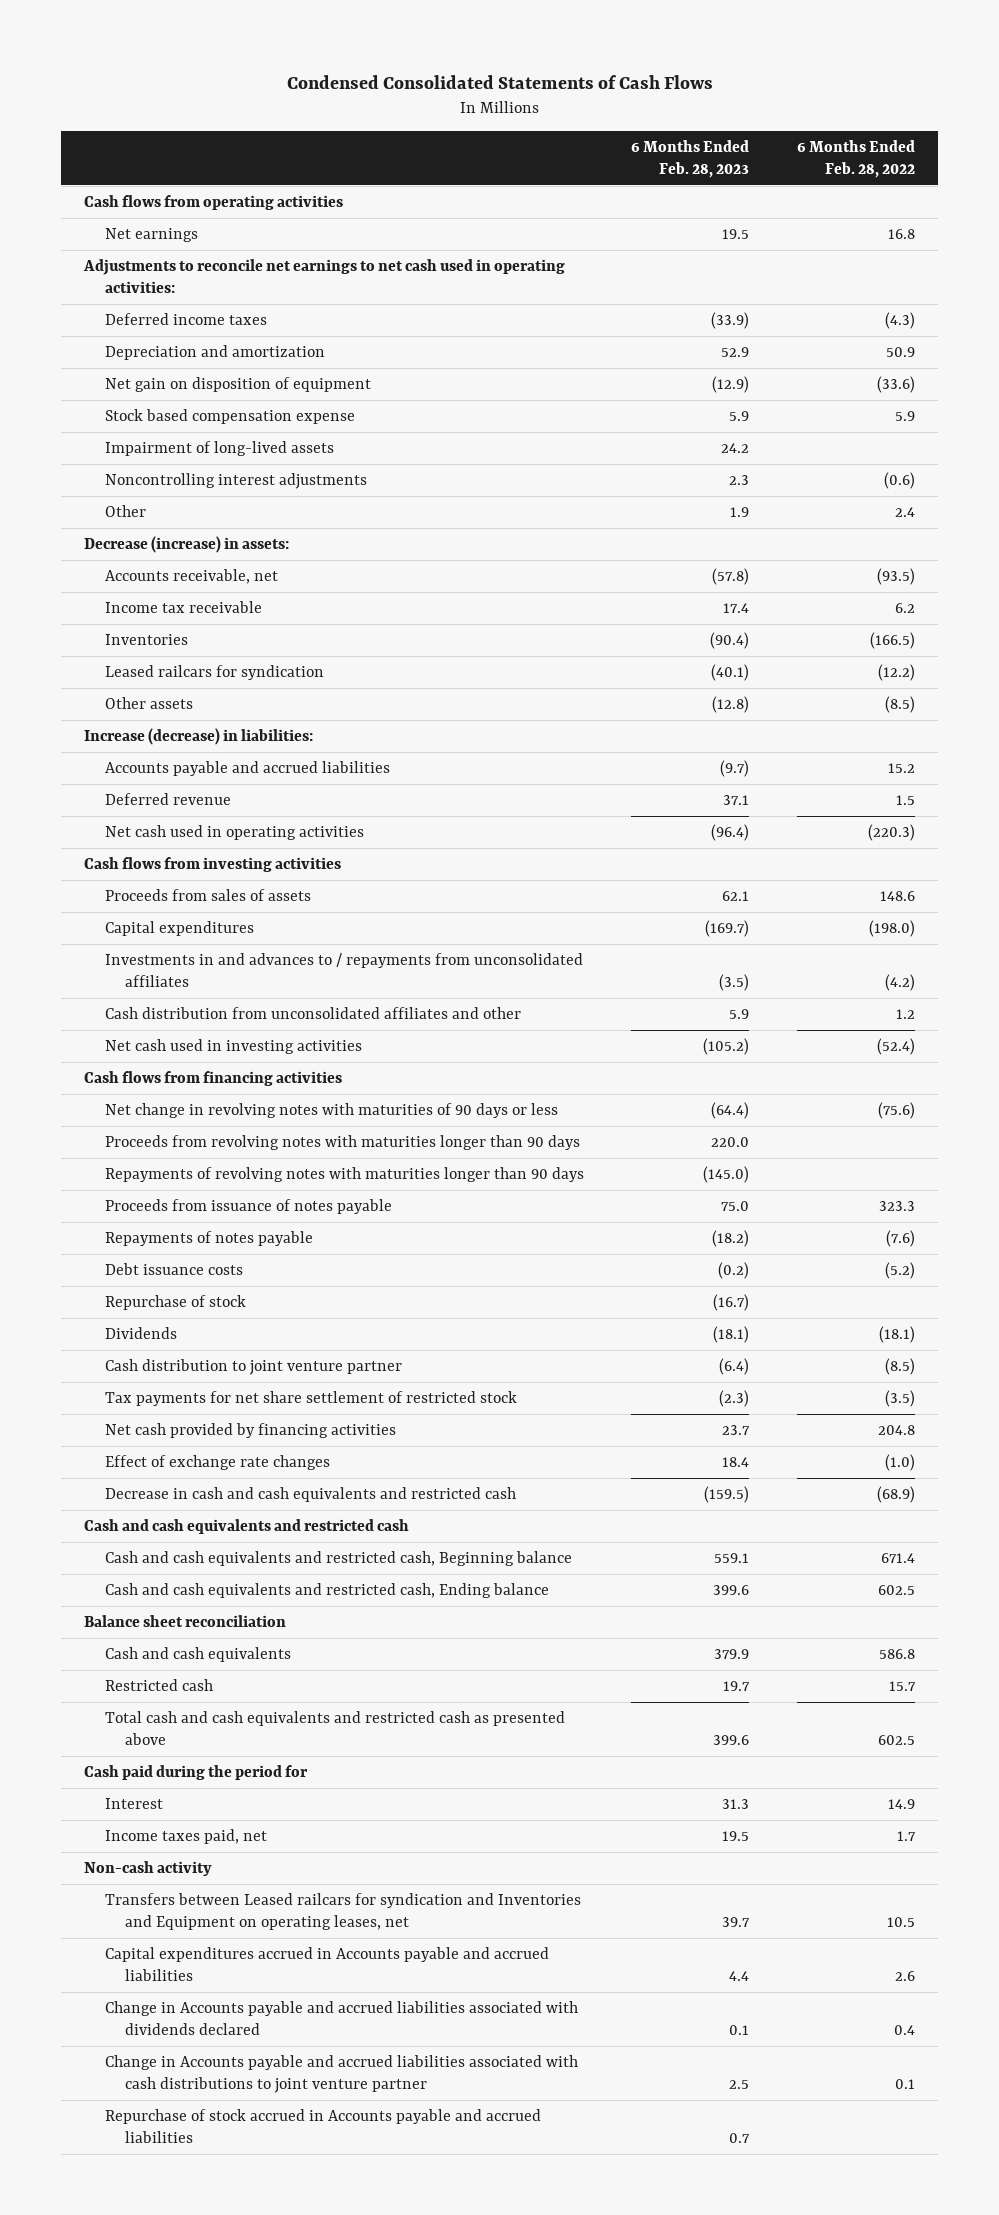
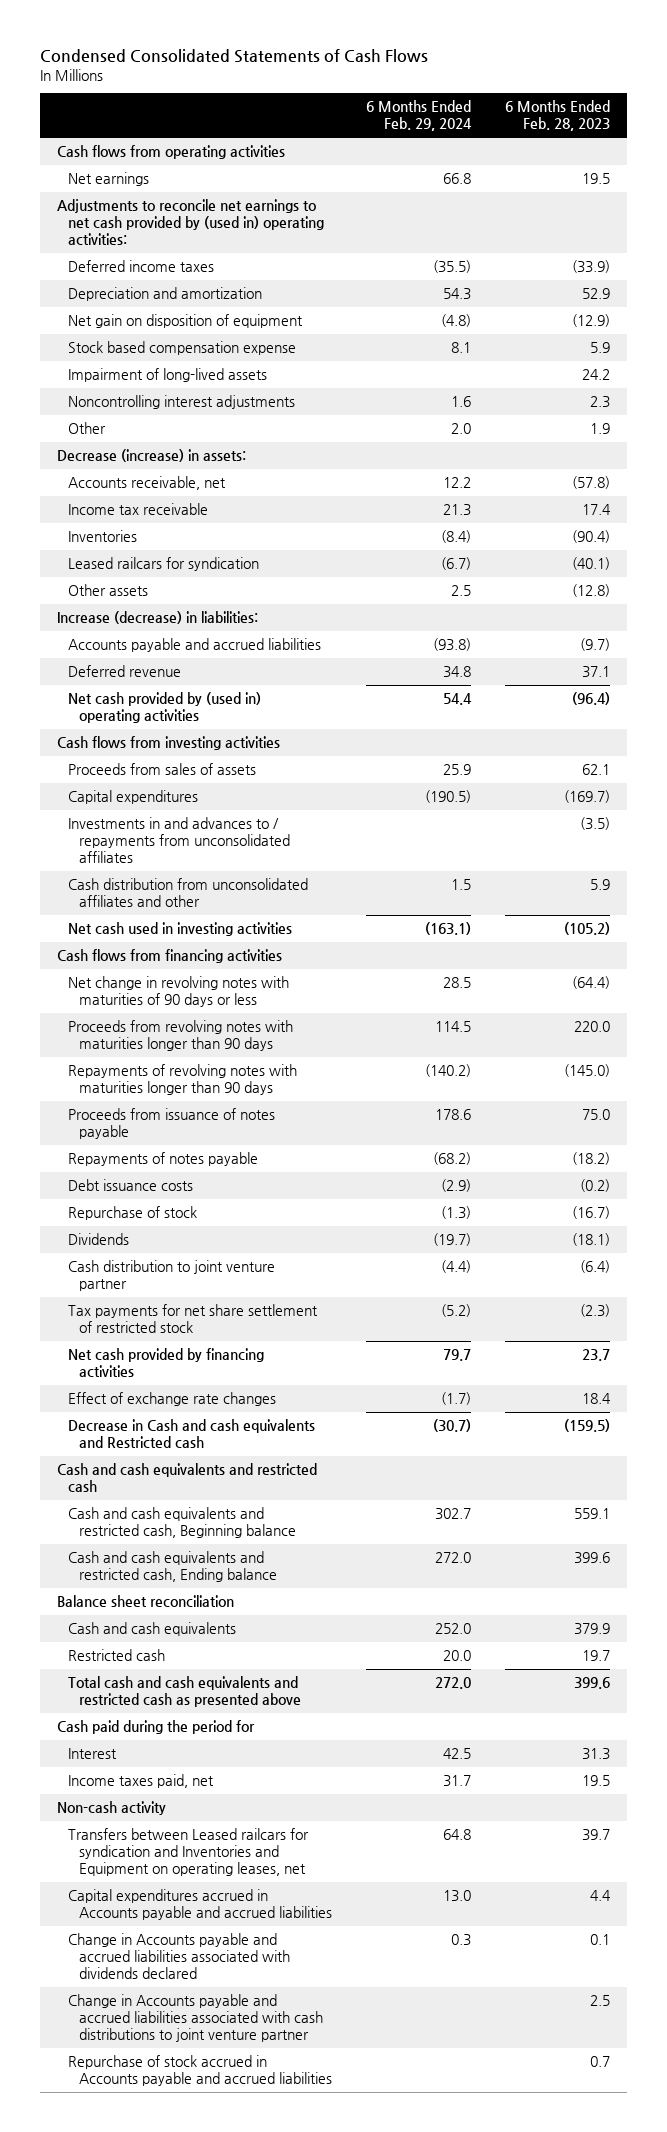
[796,139,915,178] 6 Months Ended Feb. 28, 2022 -> none
none -> [365,100,472,132] 6 Months Ended Feb. 29, 2024
[83,259,566,294] Adjustments to reconcile net earnings to net cash used in operating activities: -> [57,199,325,246] Adjustments to reconcile net earnings to net cash provided by (used in) operating activities:
[104,825,364,841] Net cash used in operating activities -> [68,692,262,724] Net cash provided by (used in) operating activities
[104,1487,516,1503] Decrease in cash and cash equivalents and restricted cash -> [68,1419,316,1449] Decrease in Cash and cash equivalents and Restricted cash

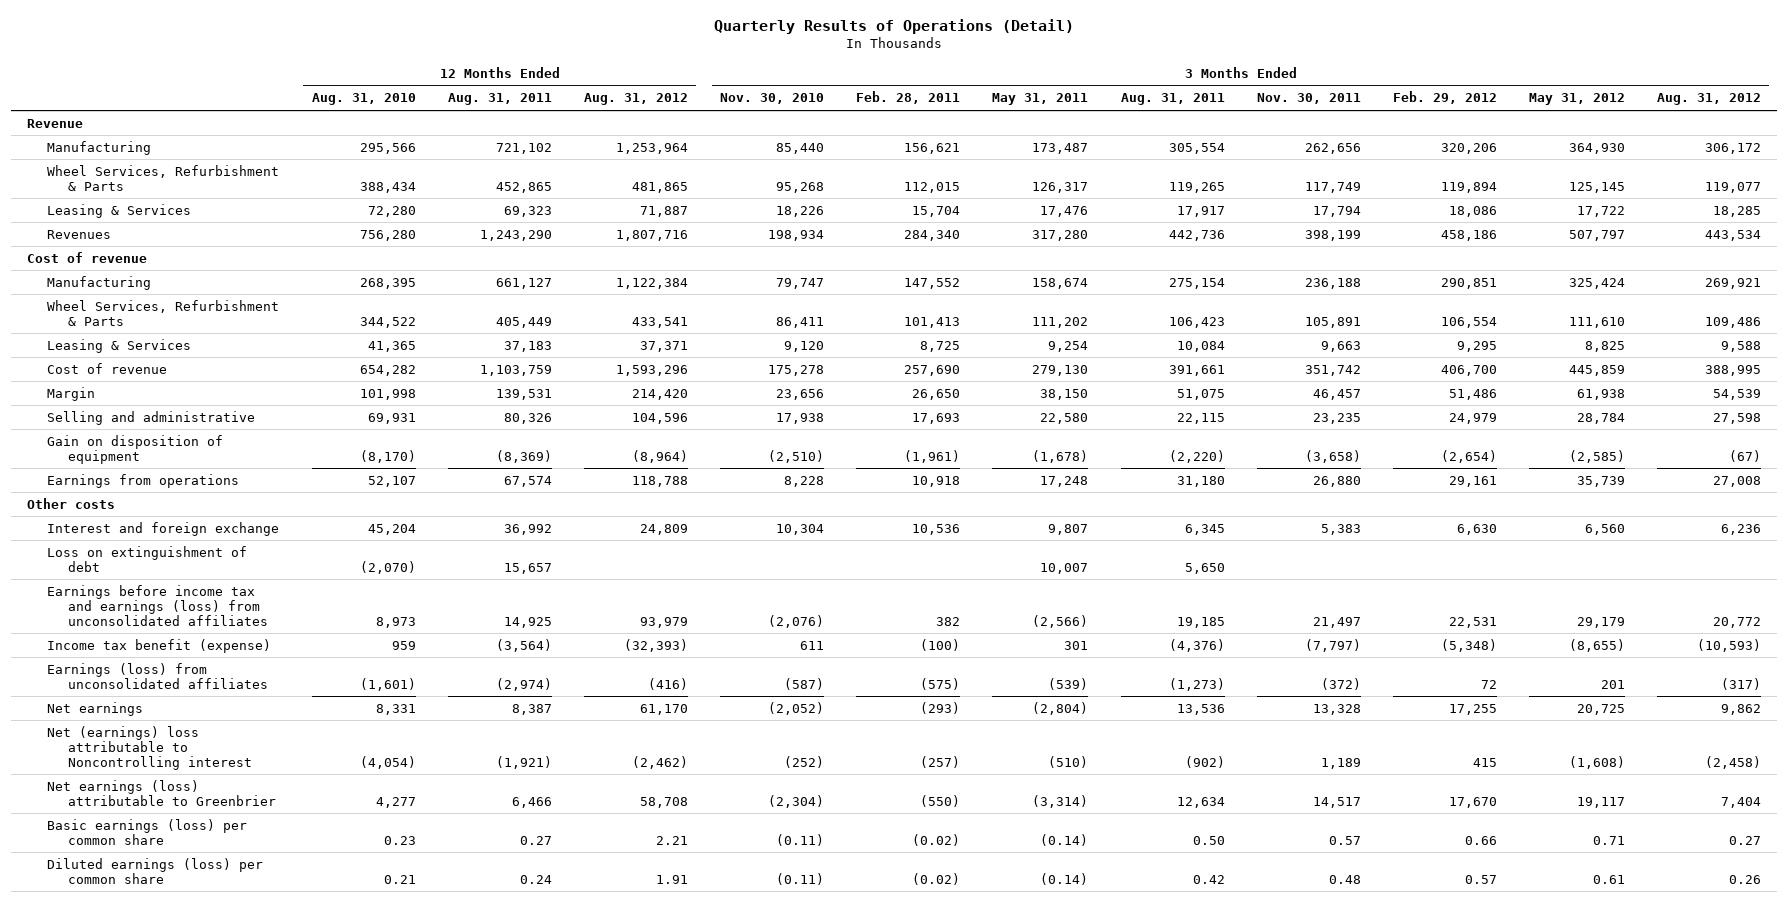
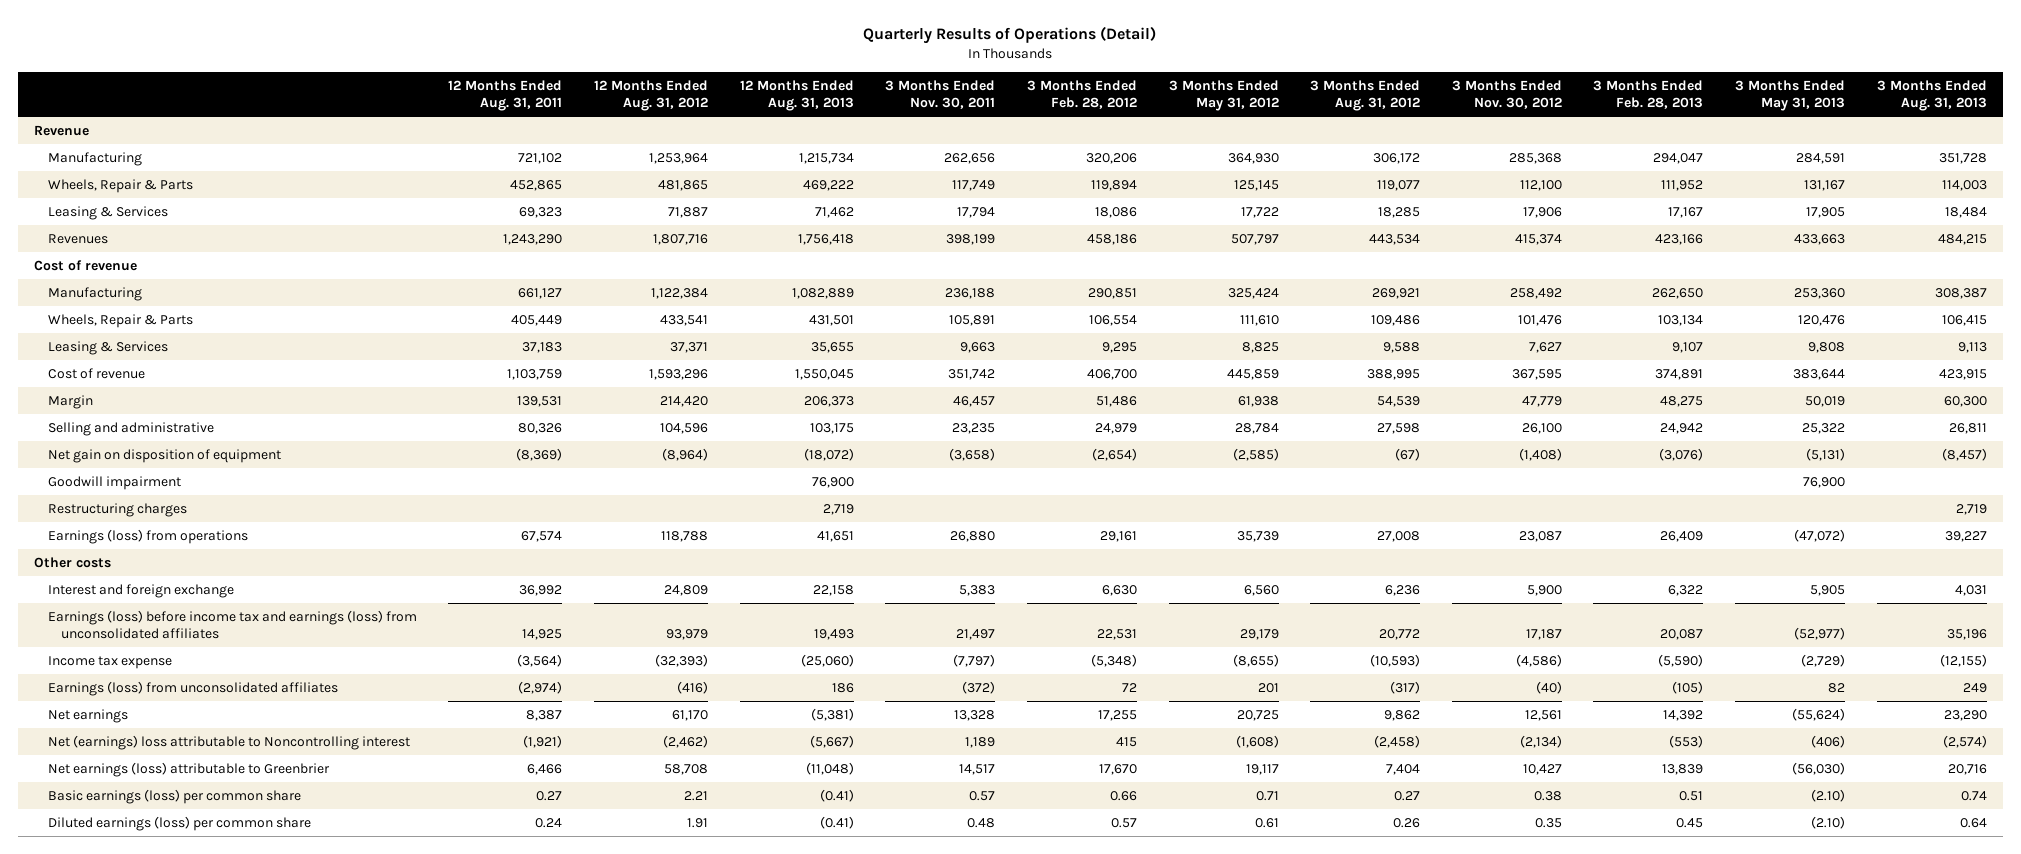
[311,93,416,106] Aug. 31, 2010 -> none
[720,93,825,105] Nov. 30, 2010 -> none
[856,91,961,105] Feb. 28, 2011 -> none
[992,93,1089,106] May 31, 2011 -> none
[1120,93,1225,106] Aug. 31, 2011 -> none
[1392,91,1497,105] Feb. 29, 2012 -> none
none -> [739,79,854,111] 12 Months Ended Aug. 31, 2013
none -> [1026,79,1137,109] 3 Months Ended Feb. 28, 2012
none -> [1451,79,1562,109] 3 Months Ended Nov. 30, 2012
none -> [1593,79,1704,109] 3 Months Ended Feb. 28, 2013
none -> [1735,79,1846,111] 3 Months Ended May 31, 2013
none -> [1876,79,1987,111] 3 Months Ended Aug. 31, 2013
[47,164,280,191] Wheel Services, Refurbishment & Parts -> [47,178,193,193] Wheels, Repair & Parts
[47,299,280,326] Wheel Services, Refurbishment & Parts -> [47,313,193,328] Wheels, Repair & Parts
[47,434,224,464] Gain on disposition of equipment -> [47,448,281,463] Net gain on disposition of equipment
none -> [47,475,181,490] Goodwill impairment
none -> [47,502,187,517] Restructuring charges
[47,473,240,488] Earnings from operations -> [47,528,248,544] Earnings (loss) from operations
[47,545,248,572] Loss on extinguishment of debt -> none
[47,584,268,626] Earnings before income tax and earnings (loss) from unconsolidated affiliates -> [47,609,417,639] Earnings (loss) before income tax and earnings (loss) from unconsolidated affiliates
[47,638,272,653] Income tax benefit (expense) -> [47,655,172,669] Income tax expense

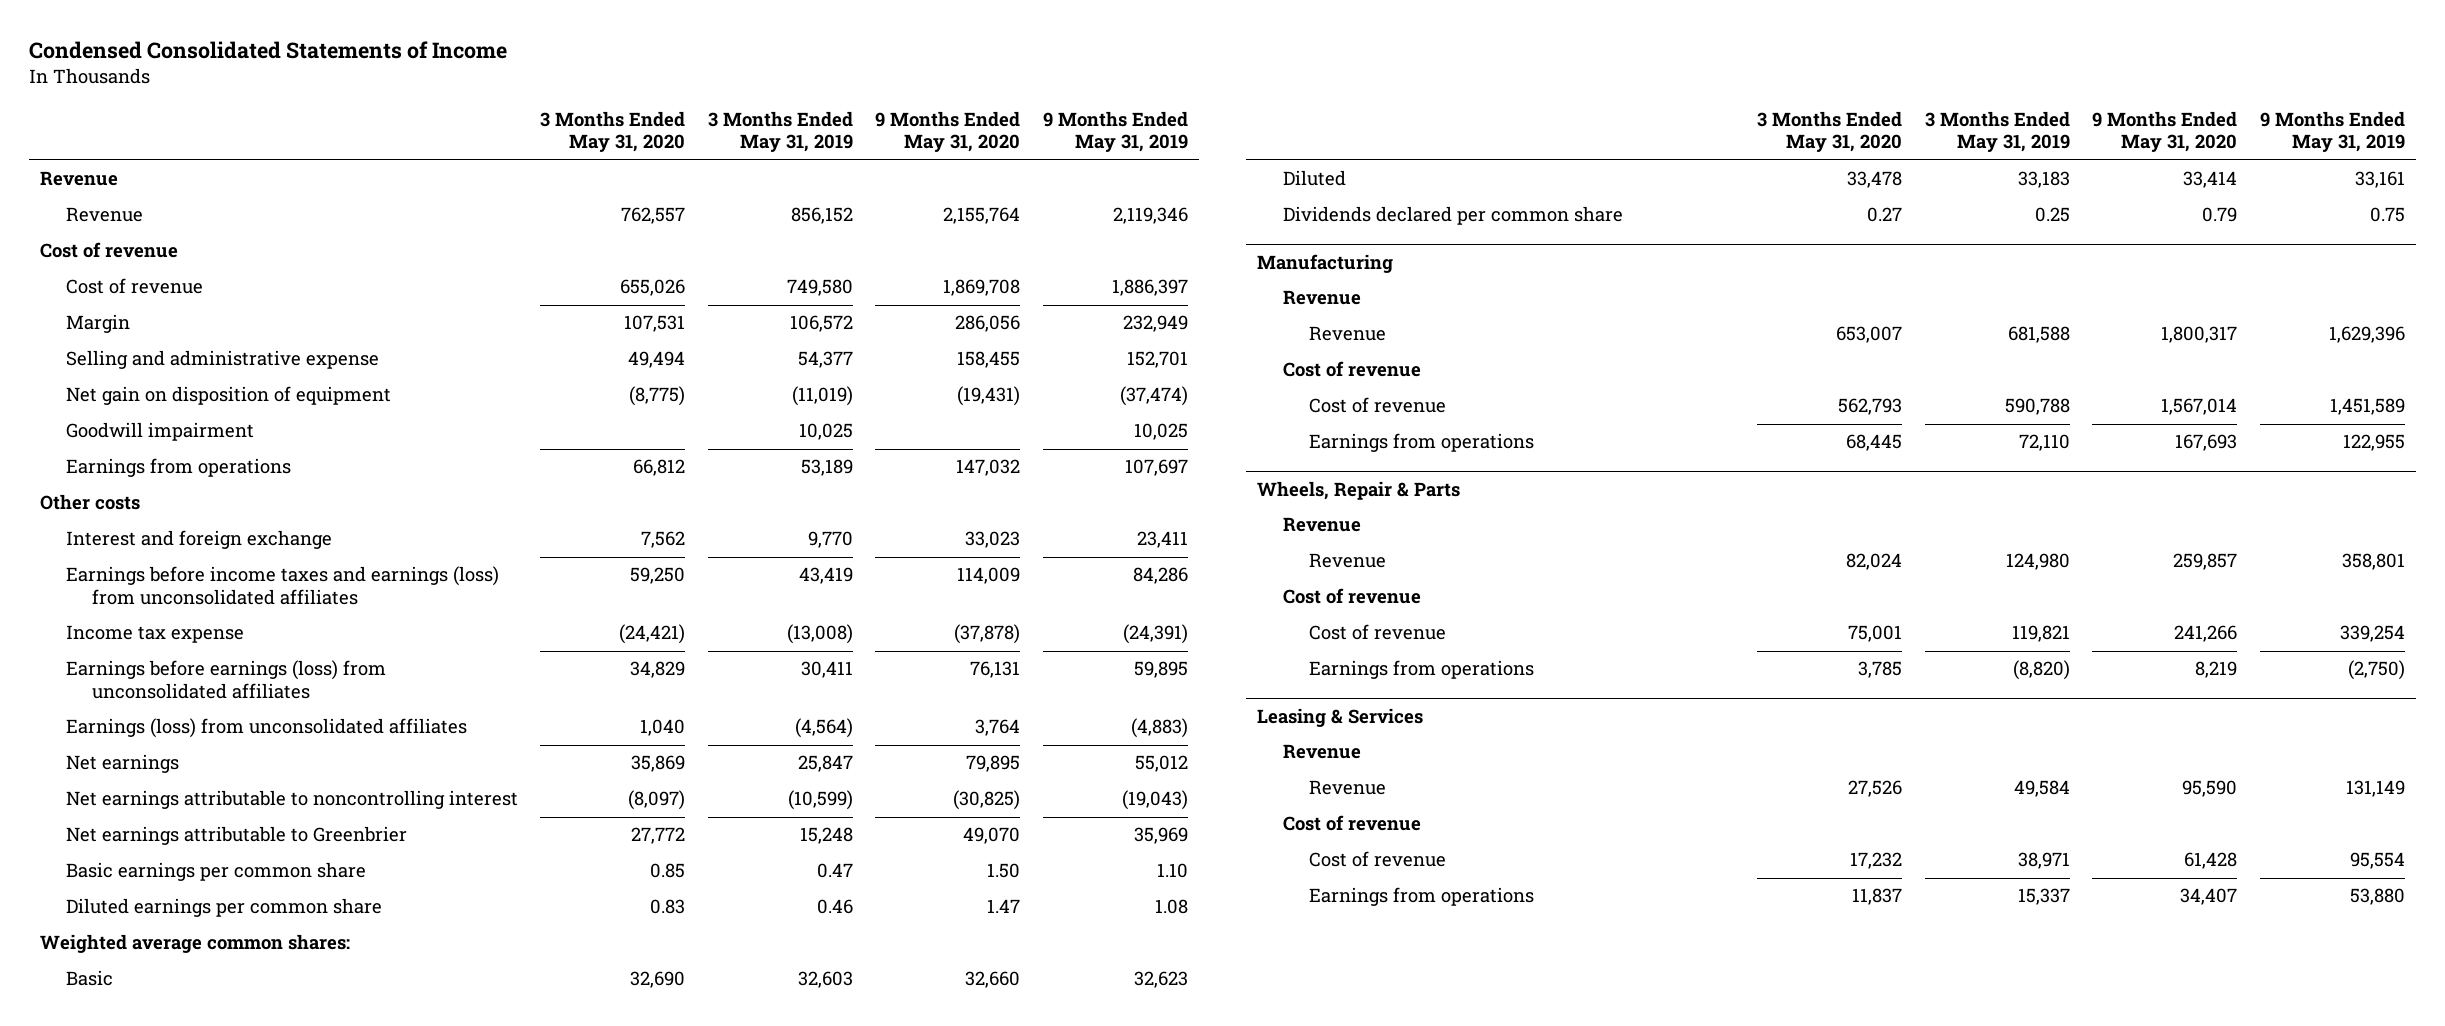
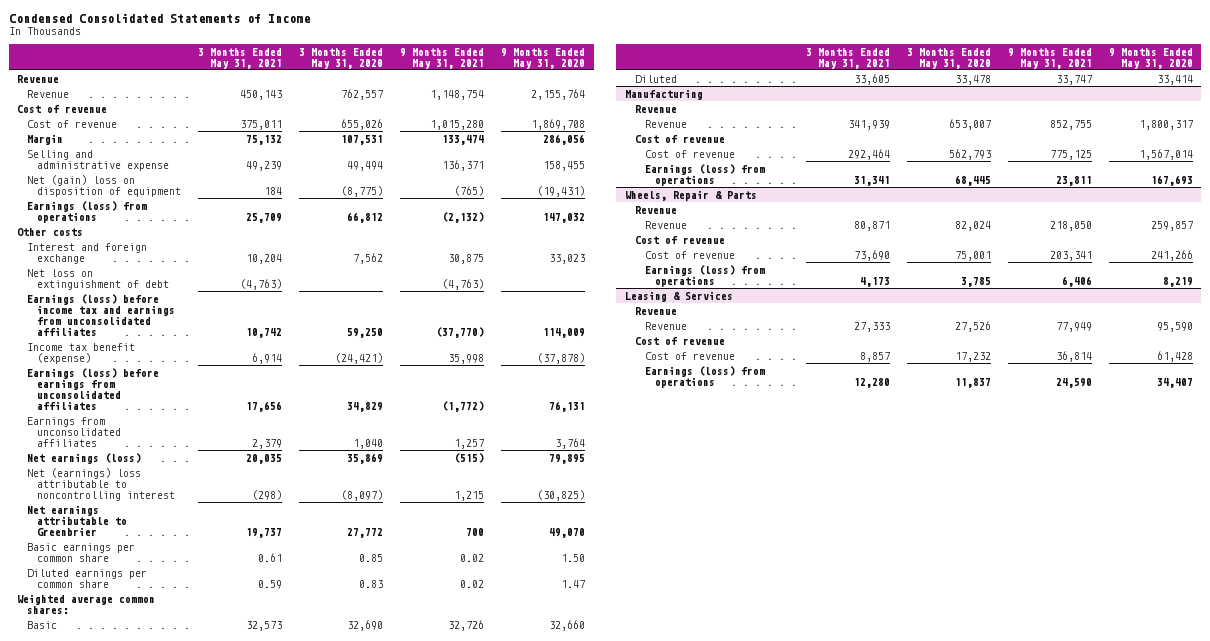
[707,110,853,153] 3 Months Ended May 31, 2019 -> none
[1042,110,1188,153] 9 Months Ended May 31, 2019 -> none
none -> [198,47,283,69] 3 Months Ended May 31, 2021
none -> [400,47,485,69] 9 Months Ended May 31, 2021
[65,422,254,442] Goodwill impairment -> none
[65,386,391,406] Net gain on disposition of equipment -> [27,174,182,197] Net (gain) loss on disposition of equipment
[65,458,291,478] Earnings from operations -> [27,200,148,223] Earnings (loss) from operations
none -> [27,268,170,290] Net loss on extinguishment of debt
[65,566,499,606] Earnings before income taxes and earnings (loss) from unconsolidated affiliates -> [27,293,176,336] Earnings (loss) before income tax and earnings from unconsolidated affiliates
[65,625,244,644] Income tax expense -> [27,342,136,364] Income tax benefit (expense)
[65,660,386,700] Earnings before earnings (loss) from unconsolidated affiliates -> [27,367,160,410] Earnings (loss) before earnings from unconsolidated affiliates
[65,718,467,739] Earnings (loss) from unconsolidated affiliates -> [27,416,122,447] Earnings from unconsolidated affiliates
[65,754,179,774] Net earnings -> [27,452,142,464] Net earnings (loss)
[65,790,518,810] Net earnings attributable to noncontrolling interest -> [27,467,176,501] Net (earnings) loss attributable to noncontrolling interest
[1282,206,1623,226] Dividends declared per common share -> none
[1308,433,1534,453] Earnings from operations -> [644,163,765,186] Earnings (loss) from operations
[1308,660,1534,680] Earnings from operations -> [644,264,765,287] Earnings (loss) from operations
[1308,887,1534,907] Earnings from operations -> [644,365,765,388] Earnings (loss) from operations

